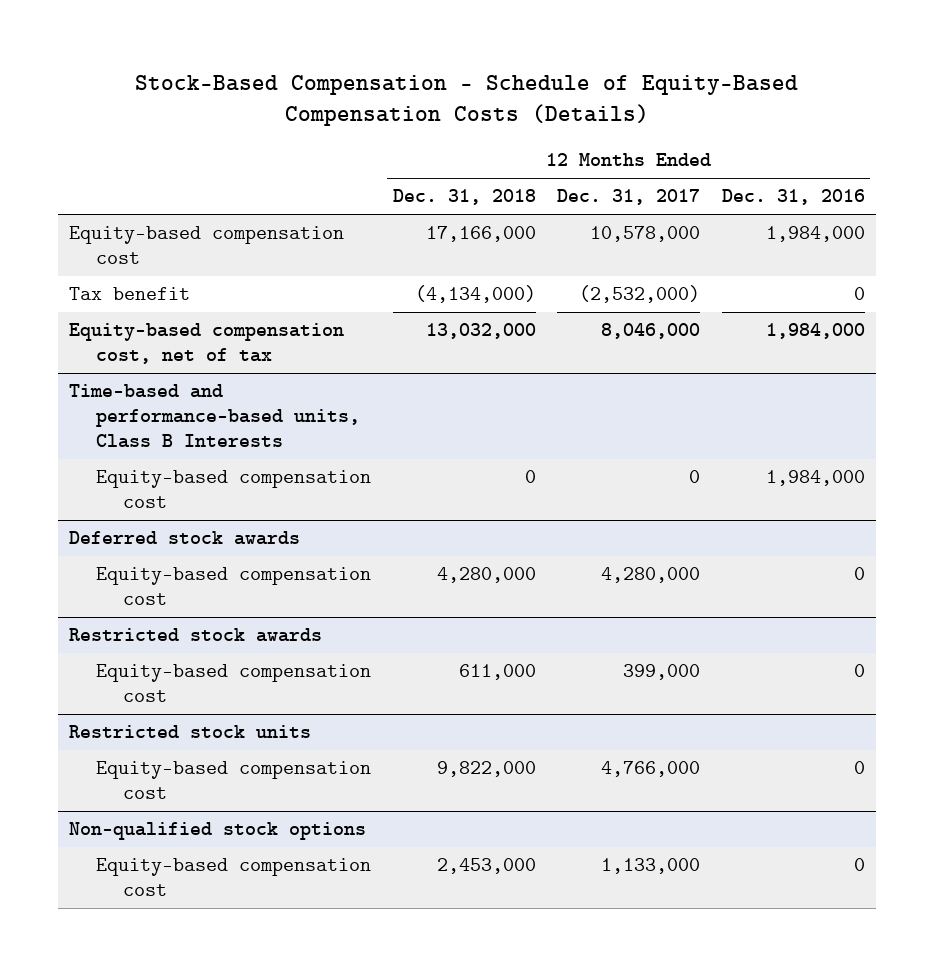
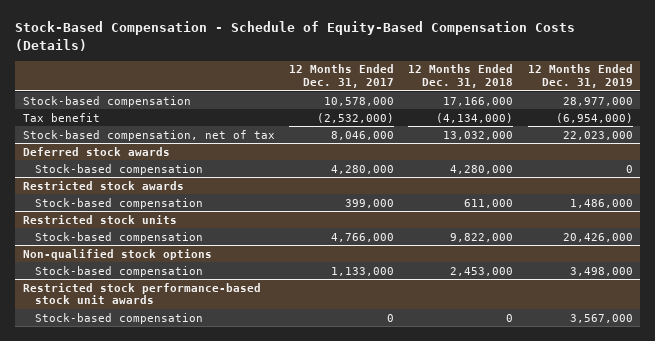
[721,189,865,206] Dec. 31, 2016 -> none
none -> [527,64,633,88] 12 Months Ended Dec. 31, 2019
[69,226,345,264] Equity-based compensation cost -> [22,95,191,107] Stock-based compensation
[69,384,361,448] Time-based and performance-based units, Class B Interests -> none
[96,470,372,508] Equity-based compensation cost -> none
[69,323,345,364] Equity-based compensation cost, net of tax -> [22,129,275,141] Stock-based compensation, net of tax
[96,567,372,605] Equity-based compensation cost -> [34,163,203,175] Stock-based compensation
[96,664,372,702] Equity-based compensation cost -> [34,197,203,209] Stock-based compensation
[96,761,372,799] Equity-based compensation cost -> [34,231,203,243] Stock-based compensation
[96,858,372,896] Equity-based compensation cost -> [34,265,203,277] Stock-based compensation
none -> [22,282,261,305] Restricted stock performance-based stock unit awards
none -> [34,312,203,324] Stock-based compensation

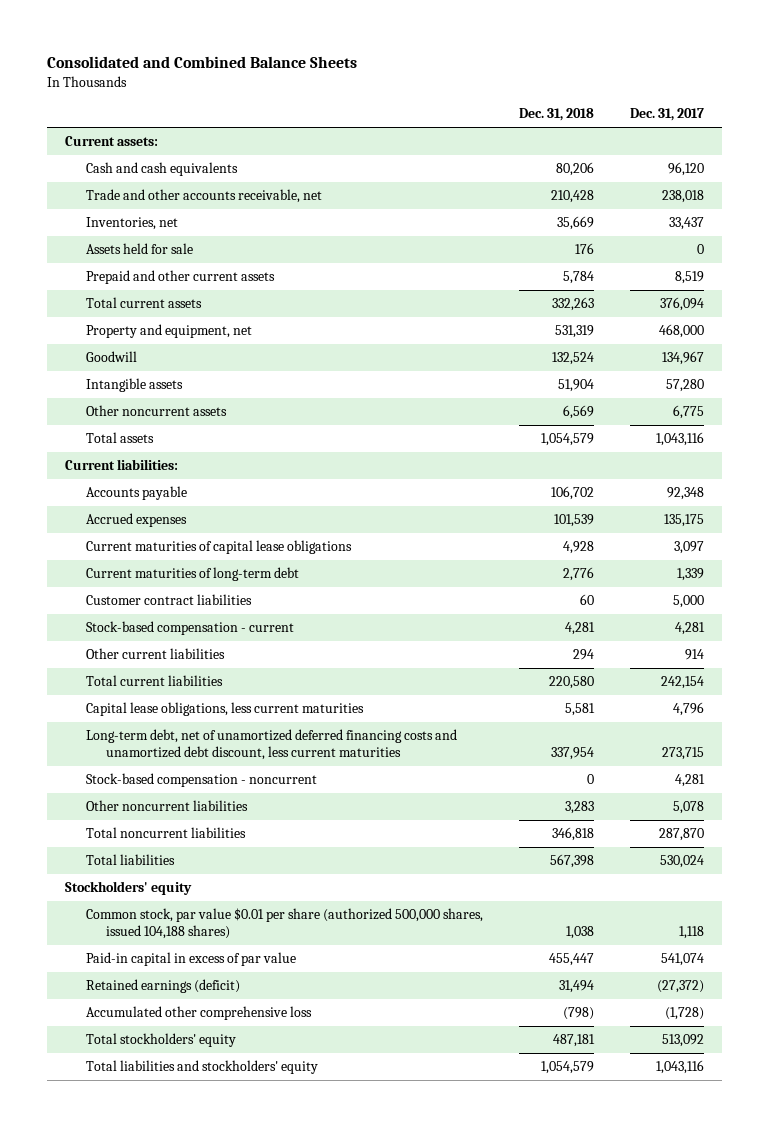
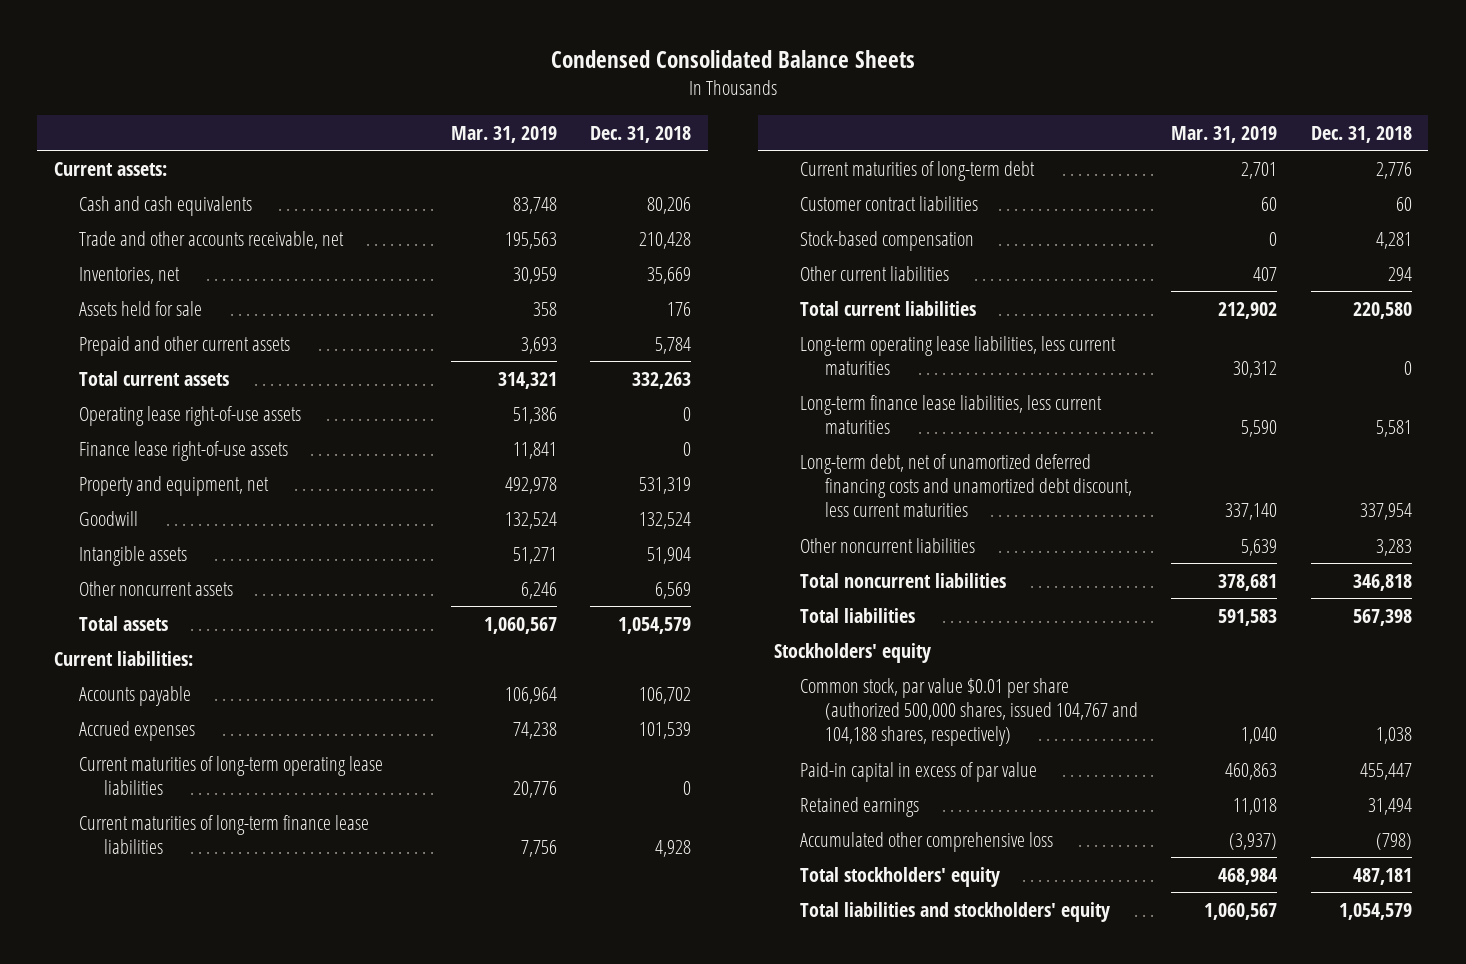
[47,56,358,69] Consolidated and Combined Balance Sheets -> [550,50,915,69] Condensed Consolidated Balance Sheets
[629,108,704,122] Dec. 31, 2017 -> none
none -> [450,125,557,143] Mar. 31, 2019
none -> [79,405,302,426] Operating lease right-of-use assets
none -> [79,440,289,461] Finance lease right-of-use assets
none -> [79,755,384,795] Current maturities of long-term operating lease liabilities
[85,540,352,555] Current maturities of capital lease obligations -> [79,814,370,854] Current maturities of long-term finance lease liabilities
[85,621,294,636] Stock-based compensation - current -> [799,230,974,251] Stock-based compensation
none -> [799,335,1116,375] Long-term operating lease liabilities, less current maturities
[85,702,364,717] Capital lease obligations, less current maturities -> [799,394,1102,434] Long-term finance lease liabilities, less current maturities
[85,773,317,788] Stock-based compensation - noncurrent -> none
[85,908,483,940] Common stock, par value $0.01 per share (authorized 500,000 shares, issued 104,188 shares) -> [799,677,1138,747] Common stock, par value $0.01 per share (authorized 500,000 shares, issued 104,767 and 104,188 shares, respectively)
[85,979,240,994] Retained earnings (deficit) -> [799,796,919,817] Retained earnings

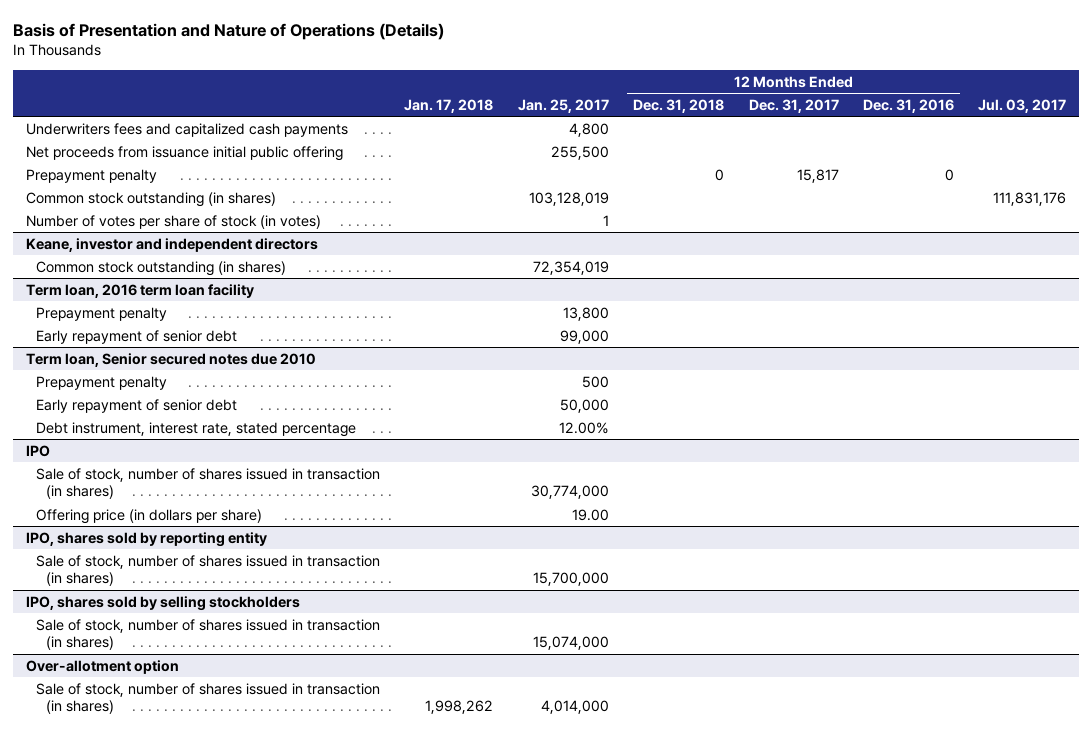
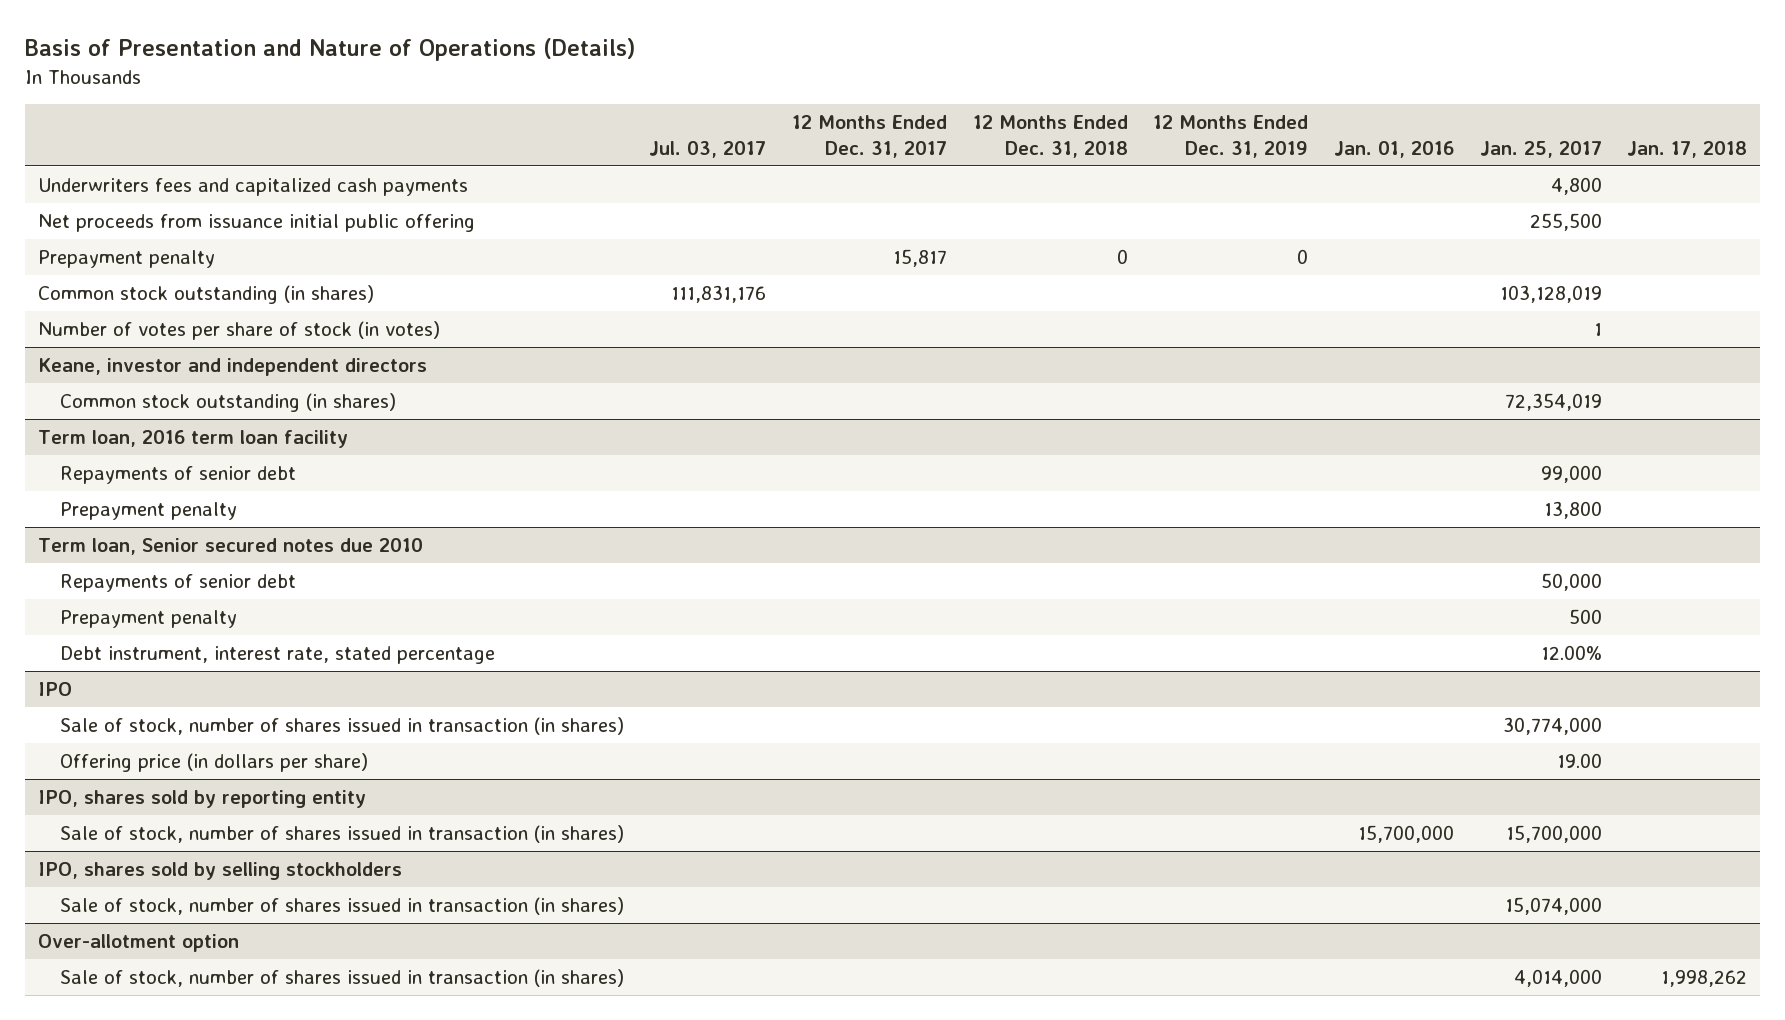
[862,98,954,113] Dec. 31, 2016 -> none
none -> [1153,114,1309,158] 12 Months Ended Dec. 31, 2019
none -> [1333,140,1454,158] Jan. 01, 2016
none -> [59,465,296,484] Repayments of senior debt
[35,329,237,344] Early repayment of senior debt -> none
none -> [59,573,296,592] Repayments of senior debt
[35,398,237,413] Early repayment of senior debt -> none

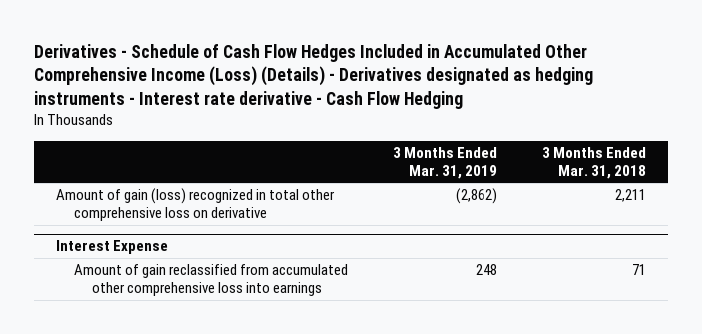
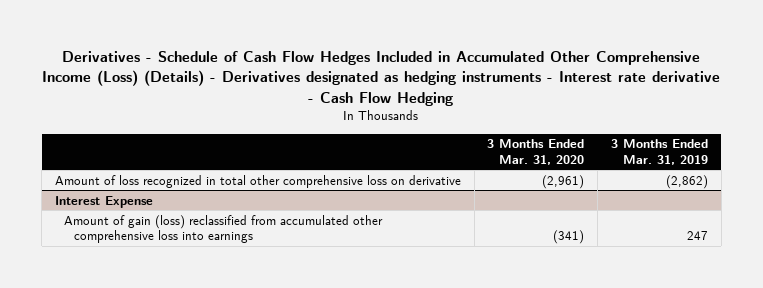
[541,146,646,179] 3 Months Ended Mar. 31, 2018 -> none
none -> [487,139,585,165] 3 Months Ended Mar. 31, 2020
[56,188,336,222] Amount of gain (loss) recognized in total other comprehensive loss on derivative -> [54,174,461,188] Amount of loss recognized in total other comprehensive loss on derivative
[74,264,349,297] Amount of gain reclassified from accumulated other comprehensive loss into earnings -> [64,214,384,244] Amount of gain (loss) reclassified from accumulated other comprehensive loss into earnings
[476,264,498,276] 248 -> [687,231,709,241] 247

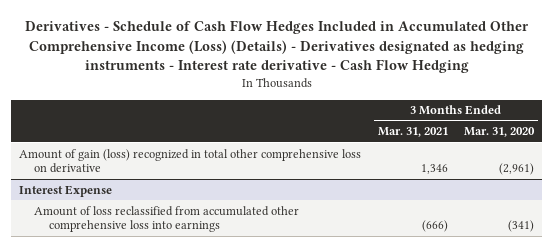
[611,139,709,165] 3 Months Ended Mar. 31, 2019 -> none
none -> [377,127,448,138] Mar. 31, 2021
[54,174,461,188] Amount of loss recognized in total other comprehensive loss on derivative -> [19,148,362,174] Amount of gain (loss) recognized in total other comprehensive loss on derivative
[64,214,384,244] Amount of gain (loss) reclassified from accumulated other comprehensive loss into earnings -> [34,205,300,233] Amount of loss reclassified from accumulated other comprehensive loss into earnings

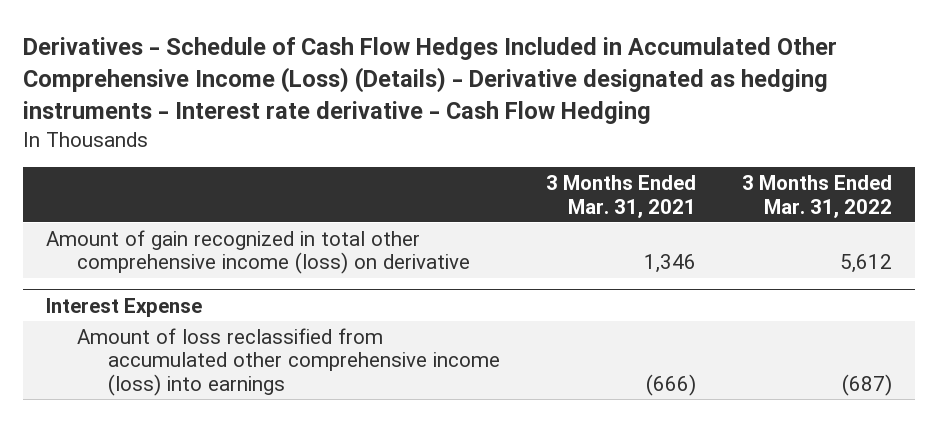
[24,19,529,74] Derivatives - Schedule of Cash Flow Hedges Included in Accumulated Other Comprehensive Income (Loss) (Details) - Derivatives designated as hedging instruments - Interest rate derivative - Cash Flow Hedging -> [23,37,838,124] Derivatives - Schedule of Cash Flow Hedges Included in Accumulated Other Comprehensive Income (Loss) (Details) - Derivative designated as hedging instruments - Interest rate derivative - Cash Flow Hedging
[463,127,535,138] Mar. 31, 2020 -> none
none -> [742,174,893,218] 3 Months Ended Mar. 31, 2022
[19,148,362,174] Amount of gain (loss) recognized in total other comprehensive loss on derivative -> [46,229,471,275] Amount of gain recognized in total other comprehensive income (loss) on derivative
[34,205,300,233] Amount of loss reclassified from accumulated other comprehensive loss into earnings -> [77,327,501,397] Amount of loss reclassified from accumulated other comprehensive income (loss) into earnings

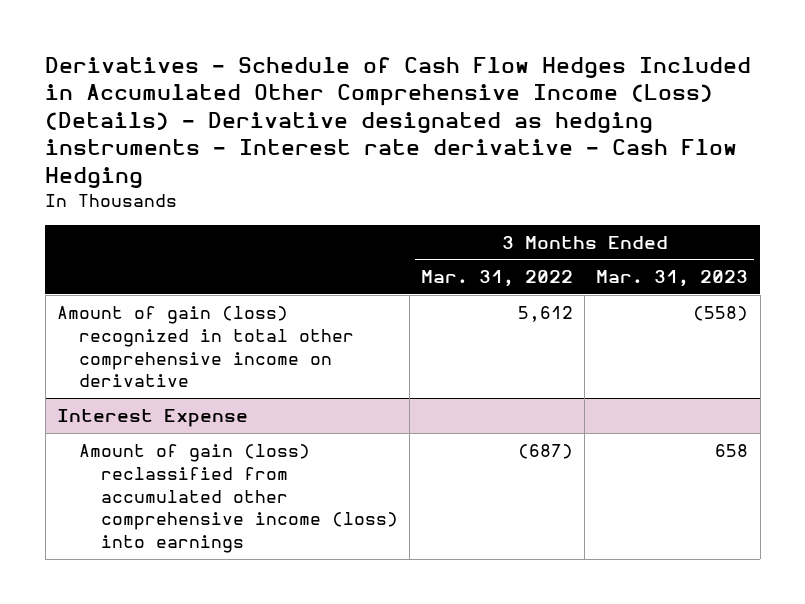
[546,174,697,218] 3 Months Ended Mar. 31, 2021 -> none
none -> [596,270,749,288] Mar. 31, 2023
[46,229,471,275] Amount of gain recognized in total other comprehensive income (loss) on derivative -> [56,306,354,388] Amount of gain (loss) recognized in total other comprehensive income on derivative
[77,327,501,397] Amount of loss reclassified from accumulated other comprehensive income (loss) into earnings -> [78,444,398,553] Amount of gain (loss) reclassified from accumulated other comprehensive income (loss) into earnings

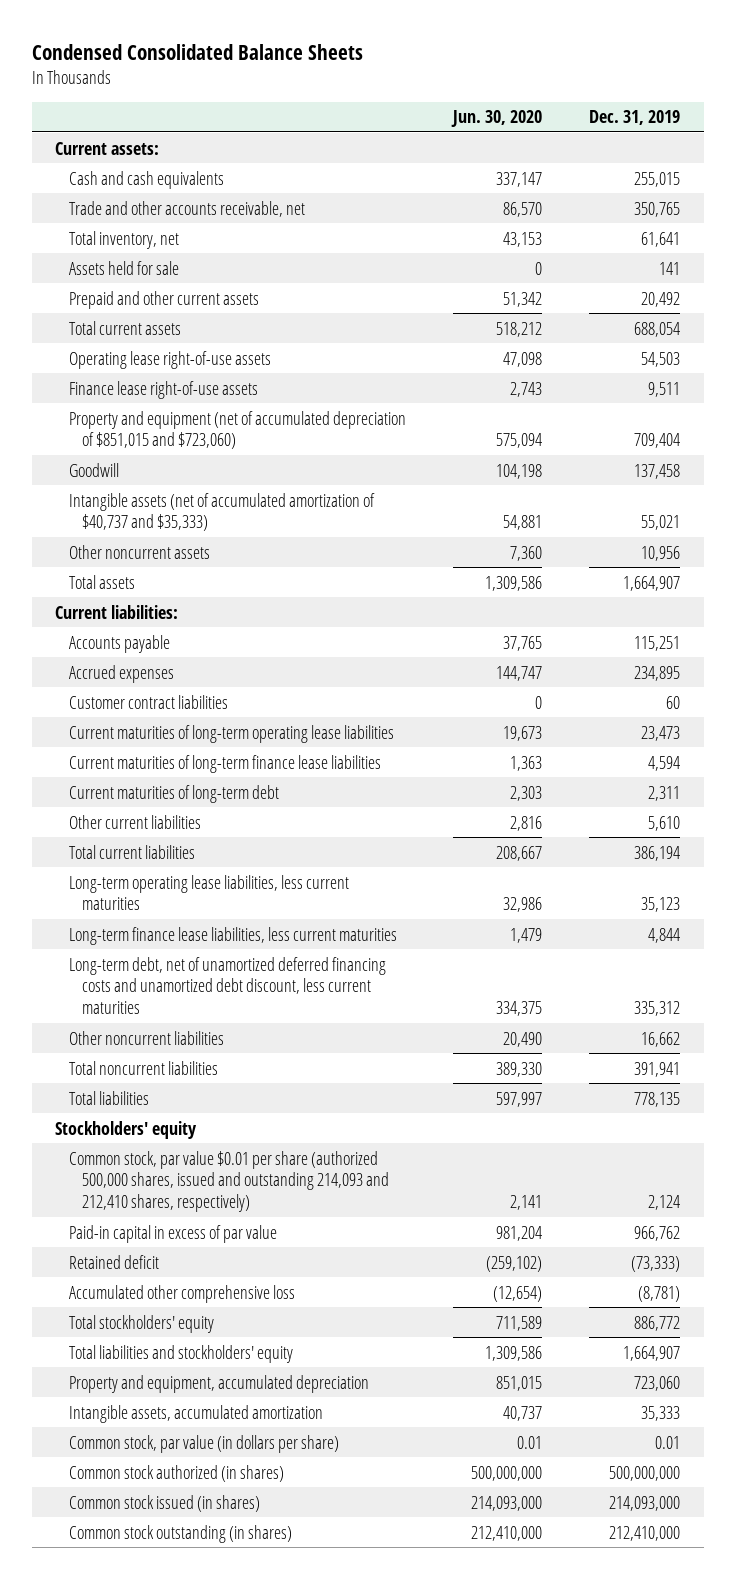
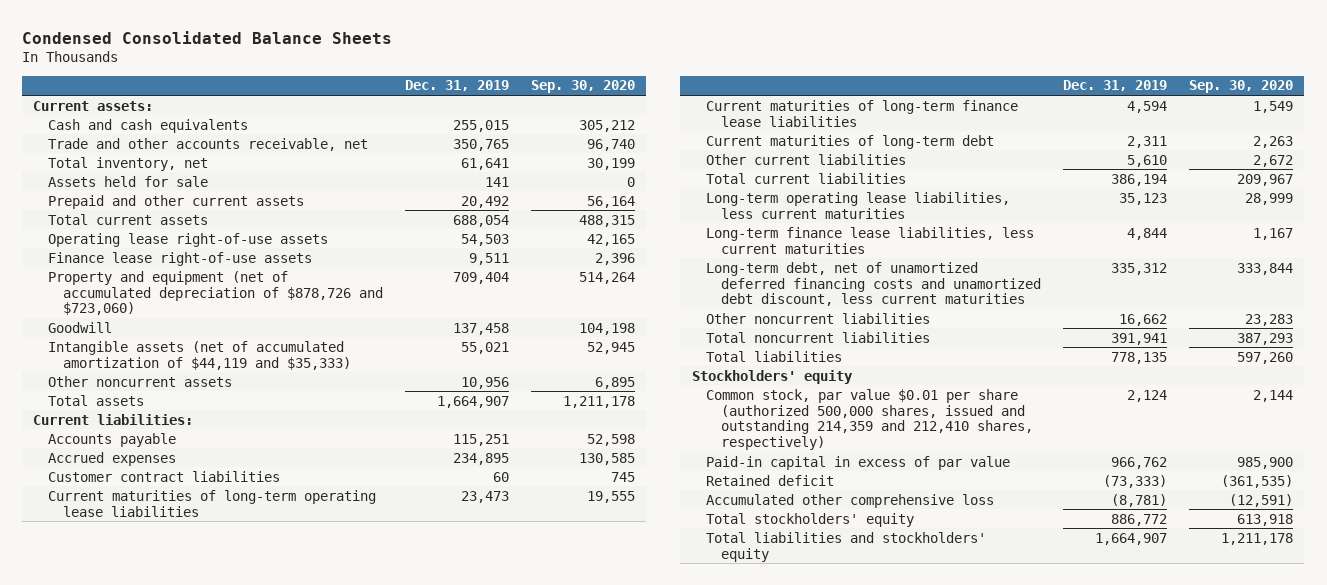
[450,110,542,128] Jun. 30, 2020 -> none
none -> [531,80,636,94] Sep. 30, 2020
[68,410,406,450] Property and equipment (net of accumulated depreciation of $851,015 and $723,060) -> [48,270,384,316] Property and equipment (net of accumulated depreciation of $878,726 and $723,060)
[68,492,375,532] Intangible assets (net of accumulated amortization of $40,737 and $35,333) -> [48,340,352,370] Intangible assets (net of accumulated amortization of $44,119 and $35,333)
[68,1150,389,1213] Common stock, par value $0.01 per share (authorized 500,000 shares, issued and outstanding 214,093 and 212,410 shares, respectively) -> [706,388,1034,451] Common stock, par value $0.01 per share (authorized 500,000 shares, issued and outstanding 214,359 and 212,410 shares, respectively)
[68,1374,369,1393] Property and equipment, accumulated depreciation -> none
[68,1404,323,1423] Intangible assets, accumulated amortization -> none
[68,1434,339,1453] Common stock, par value (in dollars per share) -> none
[68,1464,284,1482] Common stock authorized (in shares) -> none
[68,1494,260,1512] Common stock issued (in shares) -> none
[68,1524,292,1543] Common stock outstanding (in shares) -> none

